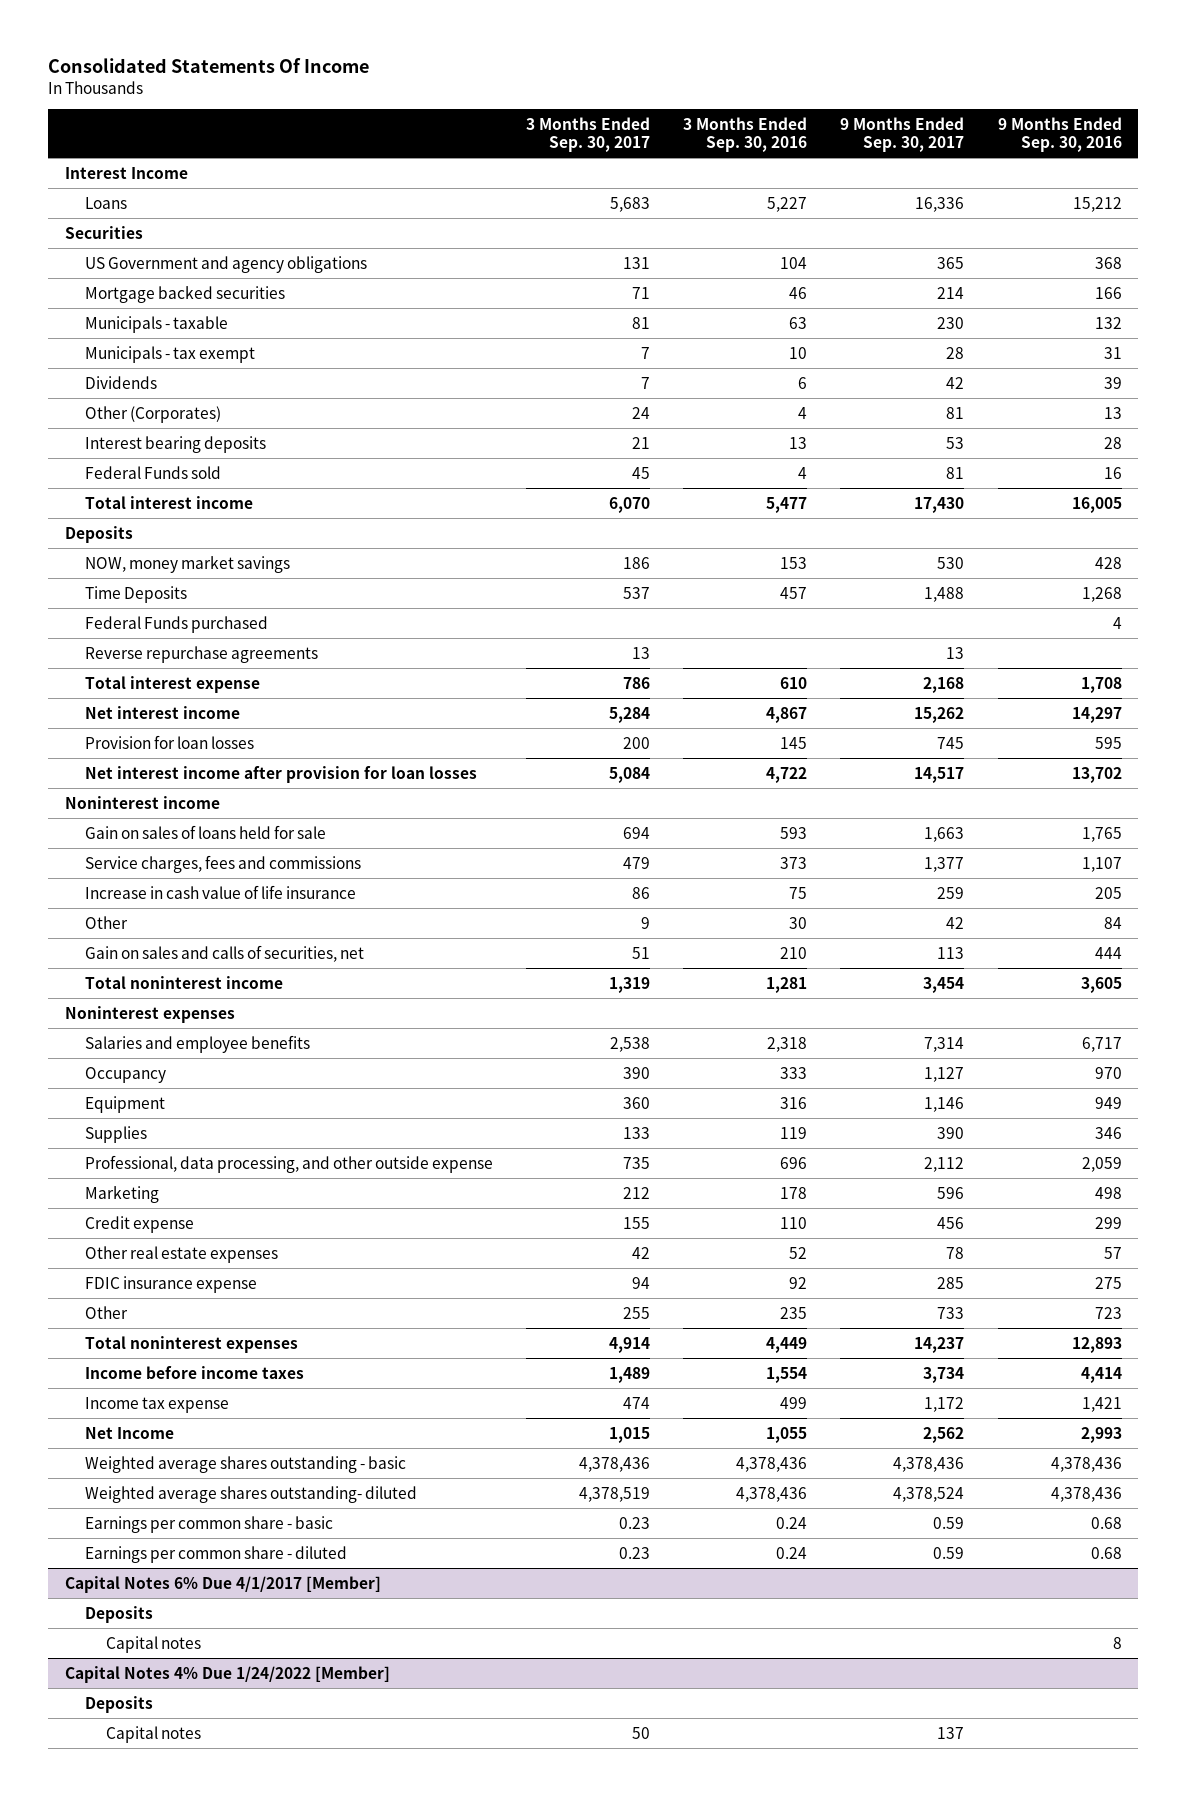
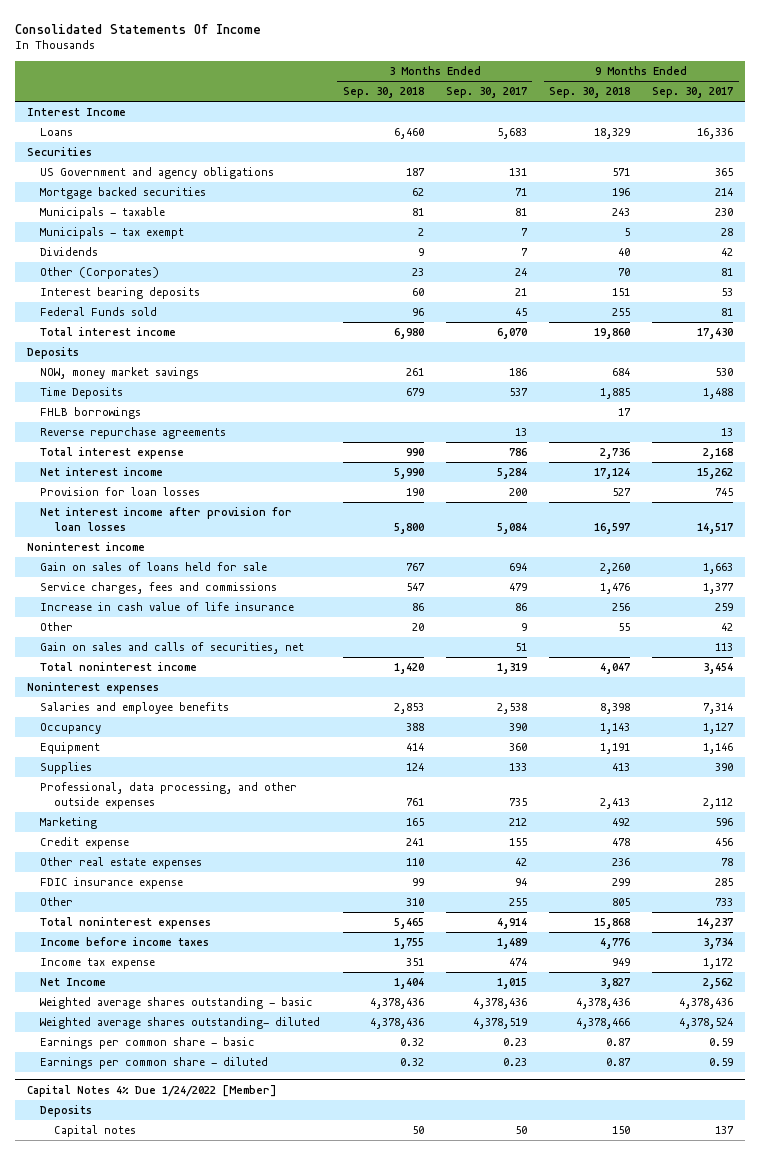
[683,116,808,152] 3 Months Ended Sep. 30, 2016 -> none
[997,116,1122,152] 9 Months Ended Sep. 30, 2016 -> none
none -> [342,87,424,99] Sep. 30, 2018
none -> [549,87,631,99] Sep. 30, 2018
[85,615,269,633] Federal Funds purchased -> none
none -> [40,407,142,420] FHLB borrowings
[85,1154,494,1173] Professional, data processing, and other outside expense -> [40,782,298,810] Professional, data processing, and other outside expenses
[64,1575,381,1593] Capital Notes 6% Due 4/1/2017 [Member] -> none
[85,1605,154,1623] Deposits -> none
[106,1635,202,1653] Capital notes -> none

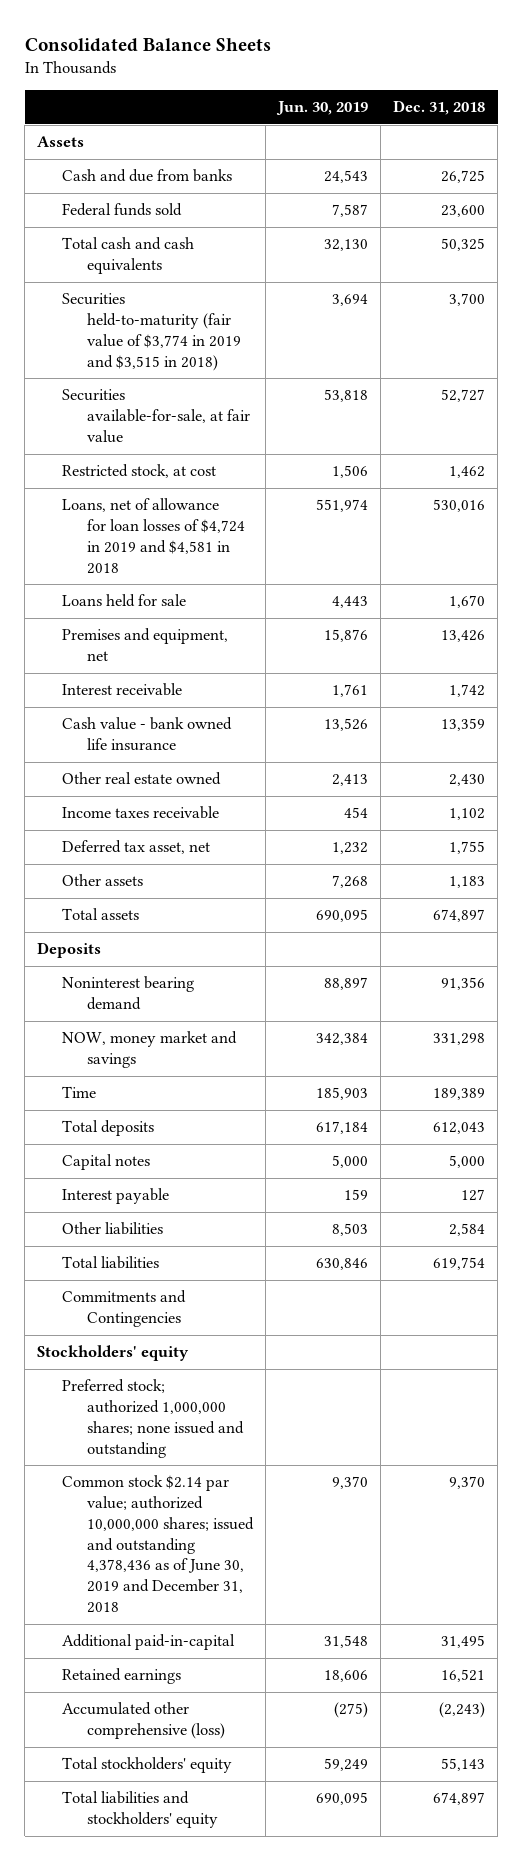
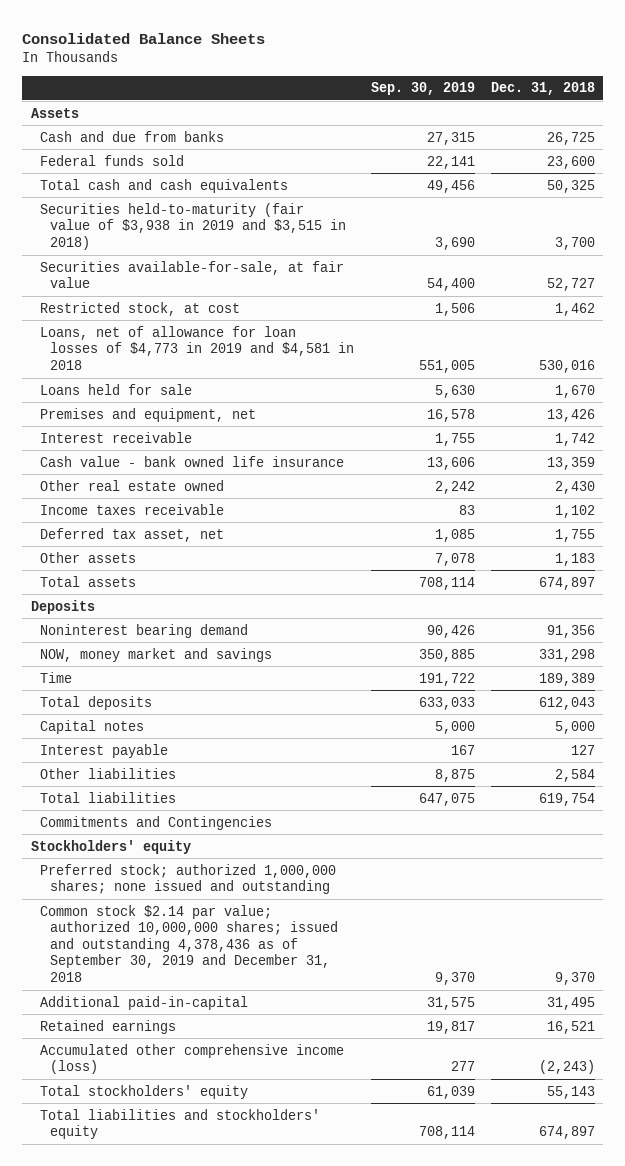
[276,101,369,116] Jun. 30, 2019 -> none
none -> [370,82,475,96] Sep. 30, 2019
[62,293,242,371] Securities held-to-maturity (fair value of $3,774 in 2019 and $3,515 in 2018) -> [40,202,347,250] Securities held-to-maturity (fair value of $3,938 in 2019 and $3,515 in 2018)
[62,498,246,574] Loans, net of allowance for loan losses of $4,724 in 2019 and $4,581 in 2018 -> [40,325,355,370] Loans, net of allowance for loan losses of $4,773 in 2019 and $4,581 in 2018
[62,1475,255,1613] Common stock $2.14 par value; authorized 10,000,000 shares; issued and outstanding 4,378,436 as of June 30, 2019 and December 31, 2018 -> [40,904,339,983] Common stock $2.14 par value; authorized 10,000,000 shares; issued and outstanding 4,378,436 as of September 30, 2019 and December 31, 2018
[62,1702,226,1740] Accumulated other comprehensive (loss) -> [40,1043,345,1075] Accumulated other comprehensive income (loss)

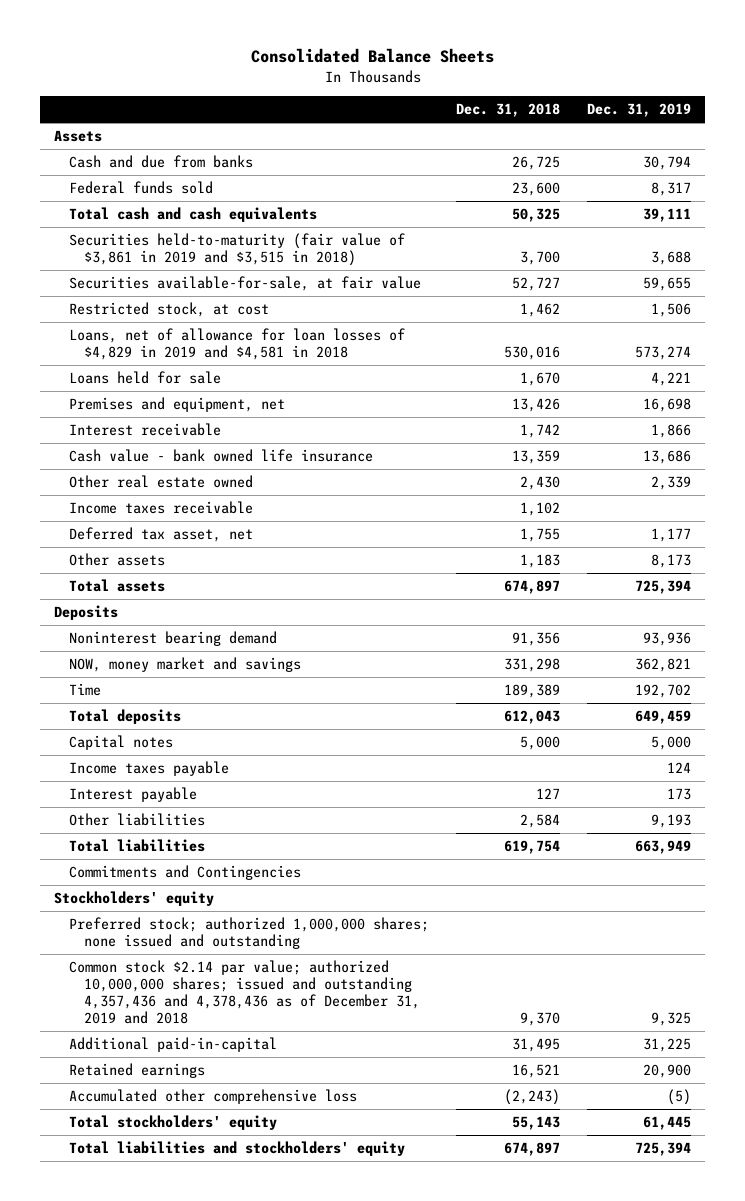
[370,82,475,96] Sep. 30, 2019 -> none
none -> [587,103,692,118] Dec. 31, 2019
[40,202,347,250] Securities held-to-maturity (fair value of $3,938 in 2019 and $3,515 in 2018) -> [68,233,405,267] Securities held-to-maturity (fair value of $3,861 in 2019 and $3,515 in 2018)
[40,325,355,370] Loans, net of allowance for loan losses of $4,773 in 2019 and $4,581 in 2018 -> [68,328,405,361] Loans, net of allowance for loan losses of $4,829 in 2019 and $4,581 in 2018
none -> [68,761,229,777] Income taxes payable
[40,904,339,983] Common stock $2.14 par value; authorized 10,000,000 shares; issued and outstanding 4,378,436 as of September 30, 2019 and December 31, 2018 -> [68,960,420,1025] Common stock $2.14 par value; authorized 10,000,000 shares; issued and outstanding 4,357,436 and 4,378,436 as of December 31, 2019 and 2018
[40,1043,345,1075] Accumulated other comprehensive income (loss) -> [68,1089,357,1105] Accumulated other comprehensive loss

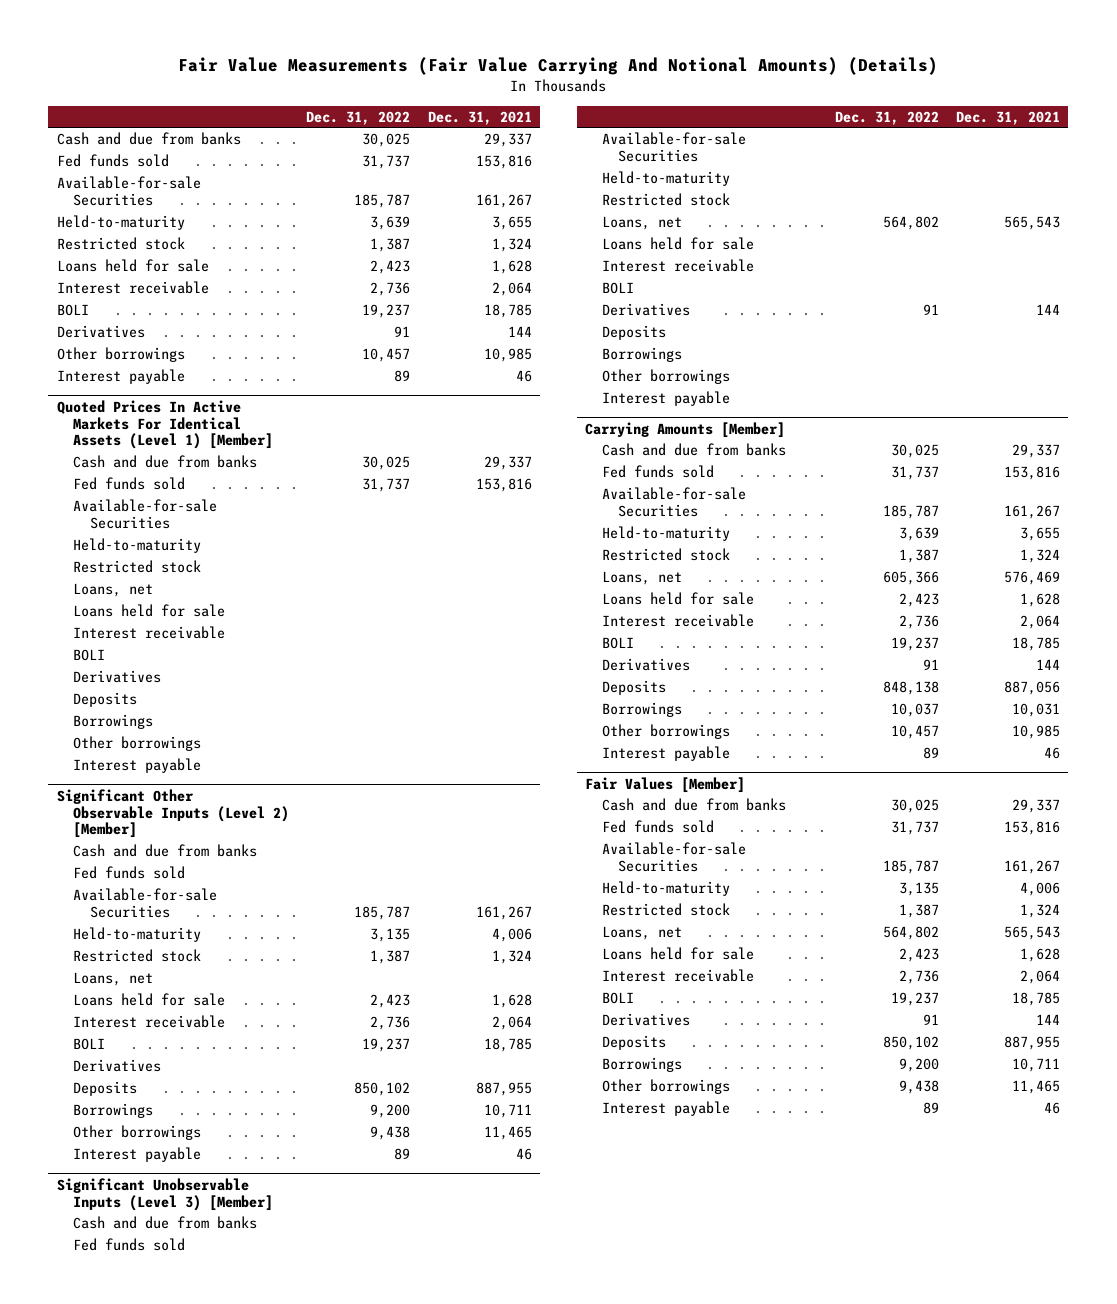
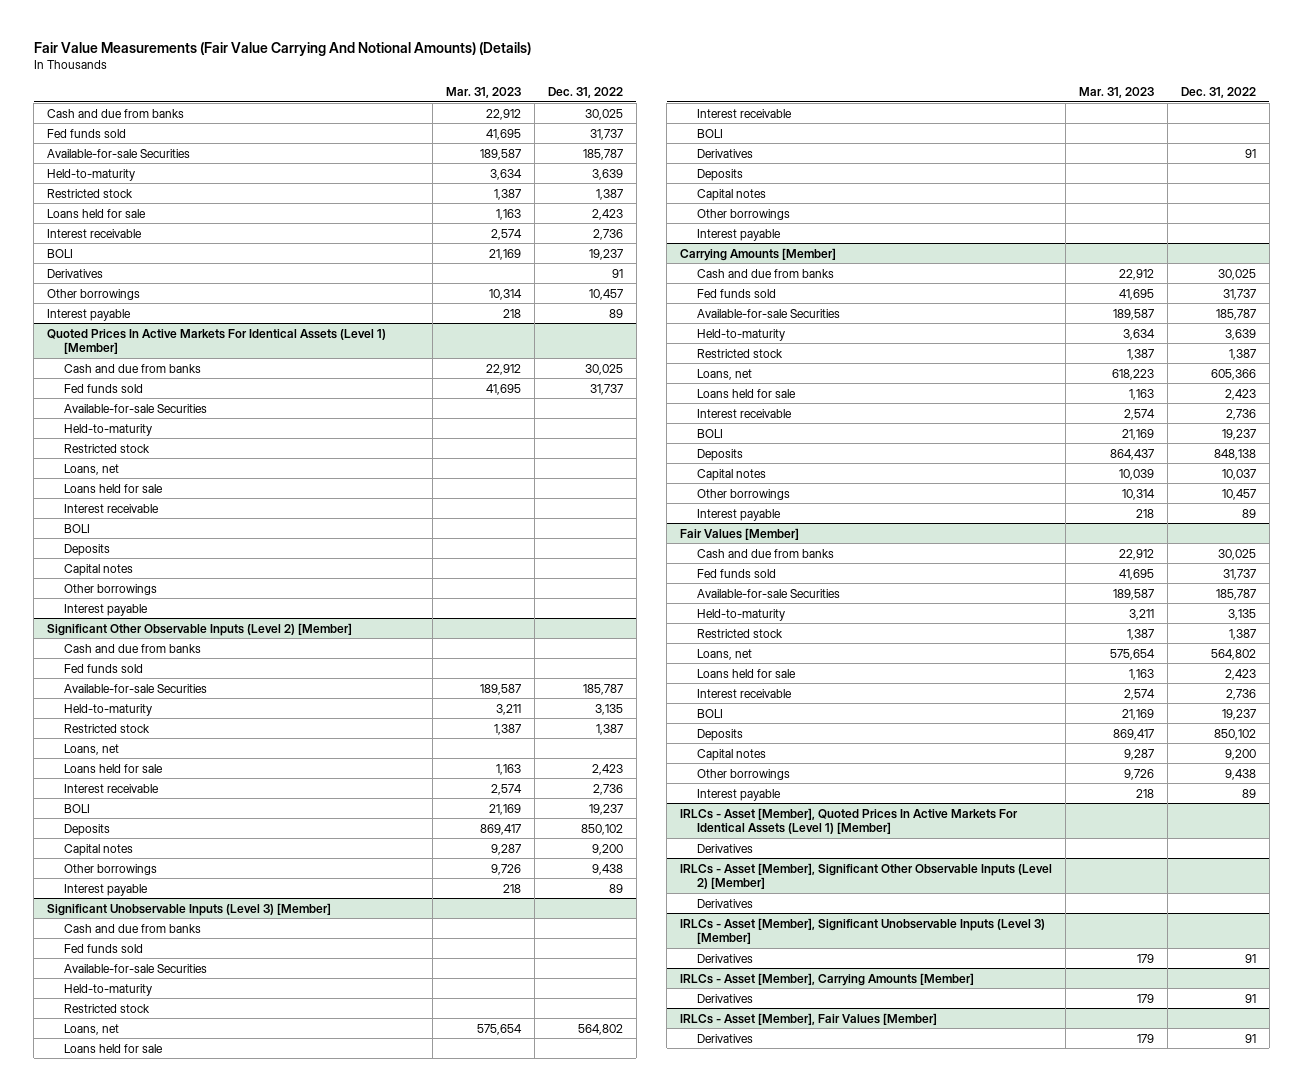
[427,110,532,125] Dec. 31, 2021 -> none
none -> [445,87,521,99] Mar. 31, 2023
[73,670,162,684] Derivatives -> none
[73,714,154,730] Borrowings -> none
none -> [63,563,133,576] Capital notes
[73,1059,162,1073] Derivatives -> none
[73,1103,154,1119] Borrowings -> none
none -> [63,843,133,856] Capital notes
[601,347,682,363] Borrowings -> none
none -> [696,188,766,201] Capital notes
[601,658,690,672] Derivatives -> none
[601,702,682,718] Borrowings -> [696,468,766,481] Capital notes
[601,1013,690,1027] Derivatives -> none
[601,1057,682,1073] Borrowings -> none
none -> [696,748,766,761] Capital notes
none -> [680,807,1019,835] IRLCs - Asset [Member], Quoted Prices In Active Markets For Identical Assets (Level 1) [Member]
none -> [696,843,753,853] Derivatives
none -> [680,862,1053,890] IRLCs - Asset [Member], Significant Other Observable Inputs (Level 2) [Member]
none -> [696,898,753,908] Derivatives
none -> [680,917,1046,945] IRLCs - Asset [Member], Significant Unobservable Inputs (Level 3) [Member]
none -> [696,953,753,963] Derivatives
none -> [680,972,975,986] IRLCs - Asset [Member], Carrying Amounts [Member]
none -> [696,993,753,1003] Derivatives
none -> [680,1012,938,1025] IRLCs - Asset [Member], Fair Values [Member]
none -> [696,1033,753,1043] Derivatives

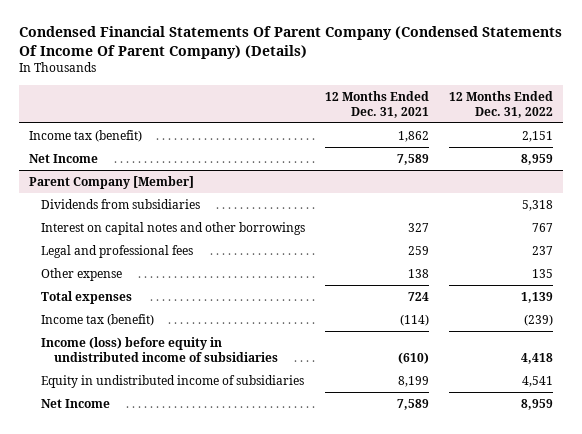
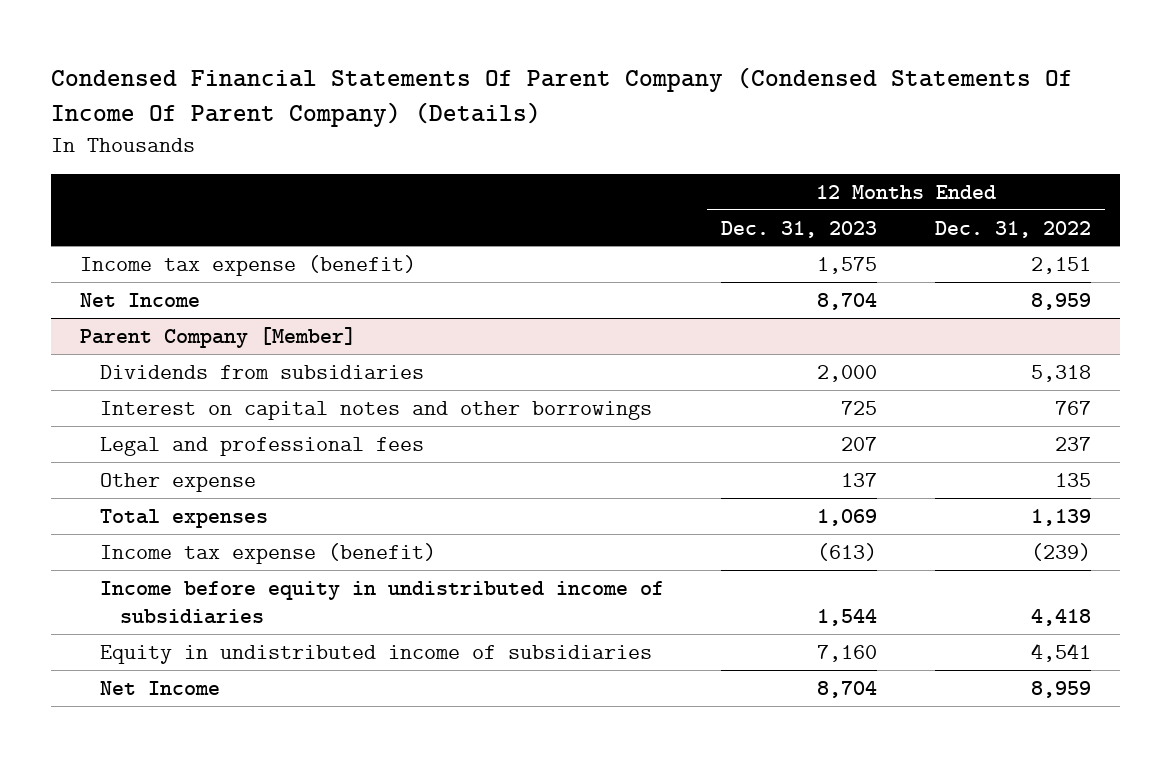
[325,90,430,118] 12 Months Ended Dec. 31, 2021 -> none
none -> [721,220,878,238] Dec. 31, 2023
[28,130,142,143] Income tax (benefit) -> [79,254,416,276] Income tax expense (benefit)
[41,314,155,327] Income tax (benefit) -> [99,542,436,564] Income tax expense (benefit)
[41,337,278,363] Income (loss) before equity in undistributed income of subsidiaries -> [99,580,664,624] Income before equity in undistributed income of subsidiaries

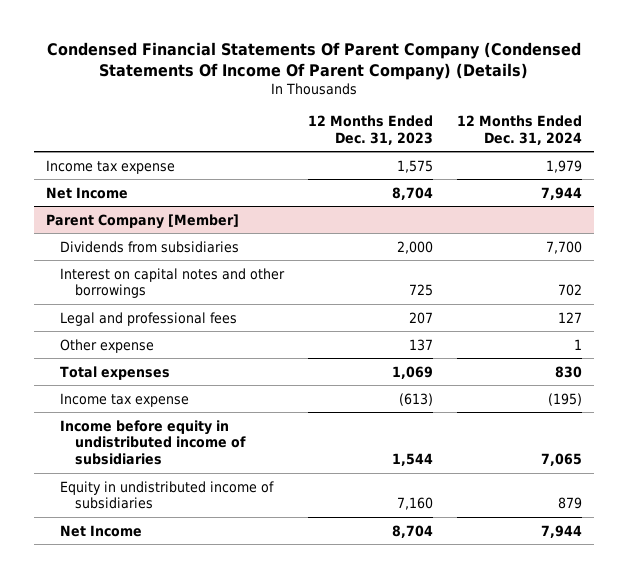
[935,220,1092,238] Dec. 31, 2022 -> none
none -> [457,114,583,145] 12 Months Ended Dec. 31, 2024
[79,254,416,276] Income tax expense (benefit) -> [45,159,175,174] Income tax expense
[99,542,436,564] Income tax expense (benefit) -> [60,392,190,407] Income tax expense

